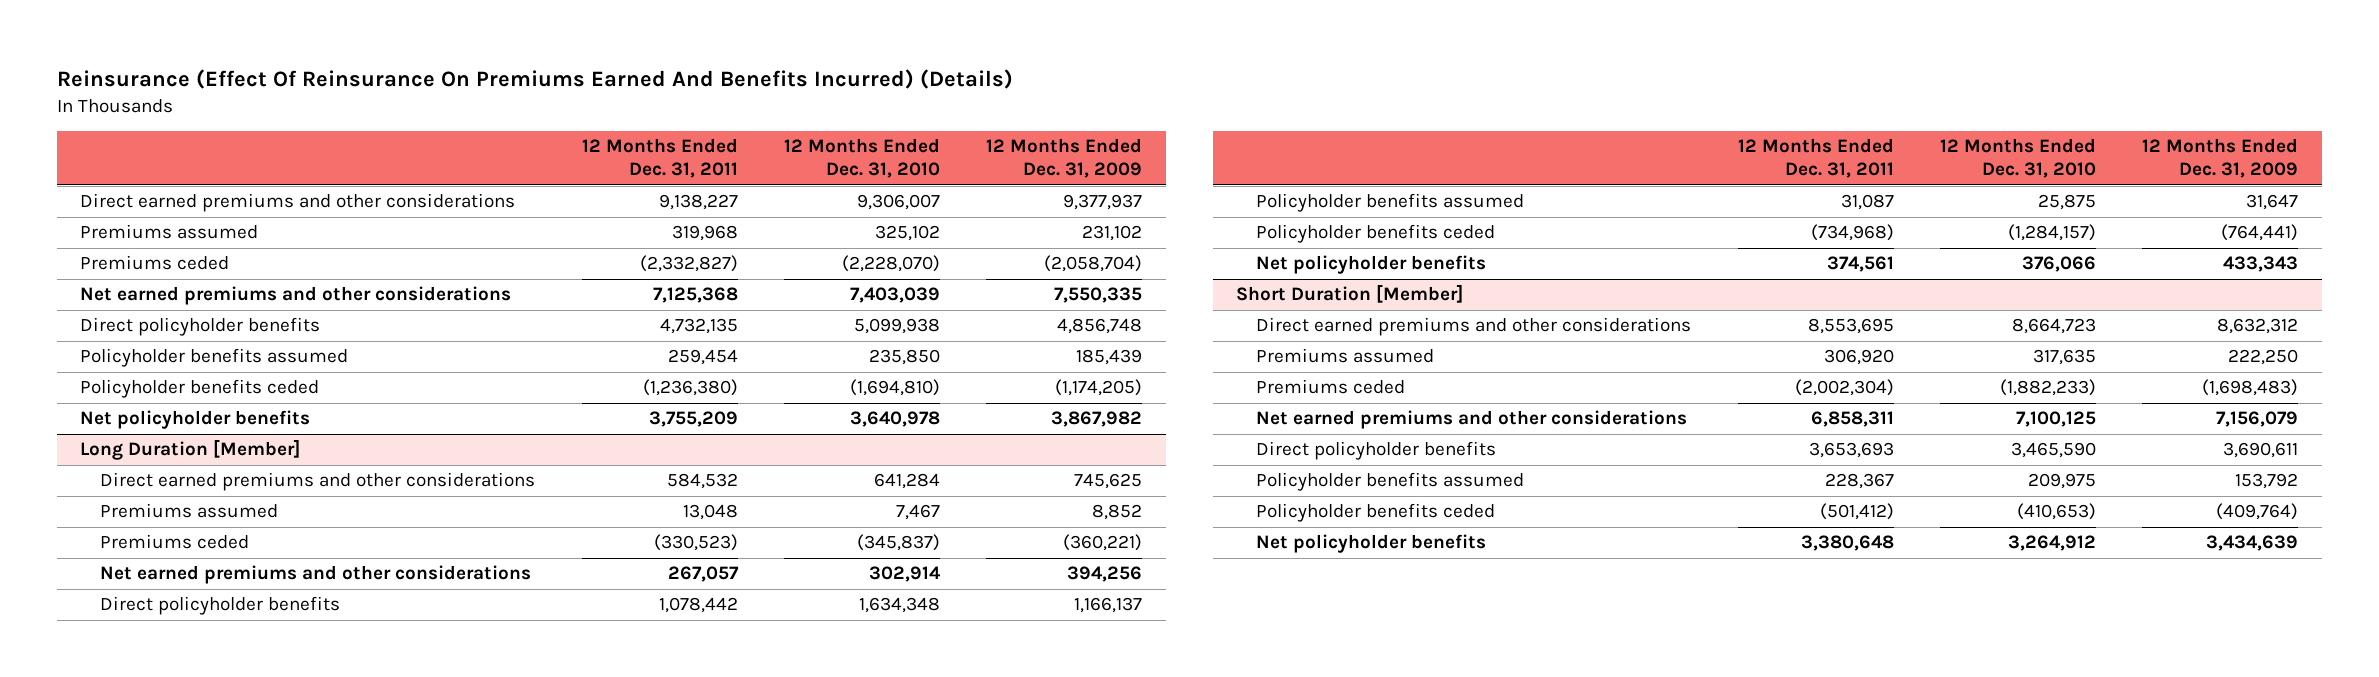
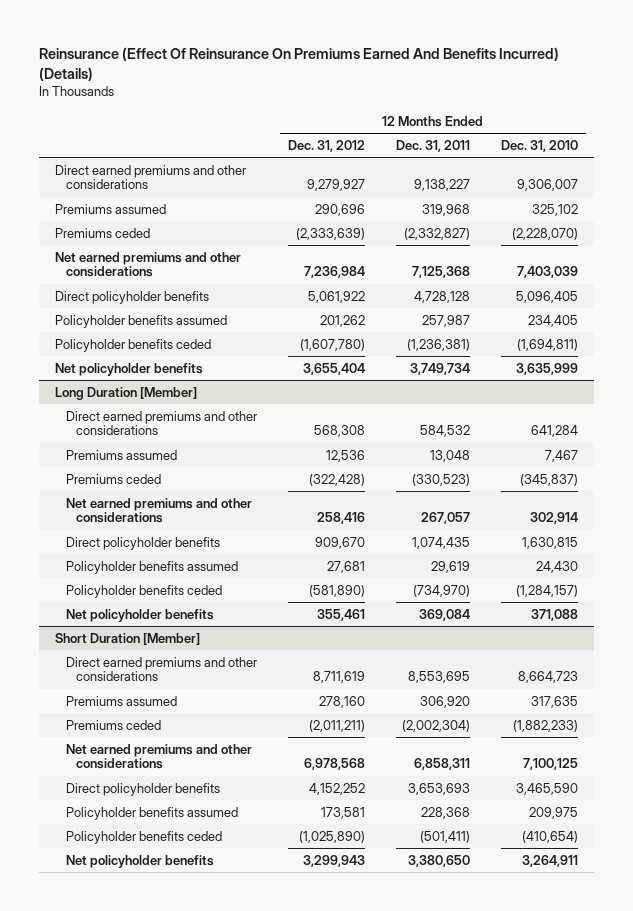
[986,138,1143,179] 12 Months Ended Dec. 31, 2009 -> none
none -> [287,139,365,152] Dec. 31, 2012
[659,318,738,335] 4,732,135 -> [414,290,471,303] 4,728,128
[854,318,941,335] 5,099,938 -> [516,290,579,303] 5,096,405
[667,349,738,366] 259,454 -> [422,314,471,327] 257,987
[869,349,941,366] 235,850 -> [528,314,579,327] 234,405
[642,379,738,397] (1,236,380) -> [407,338,471,351] (1,236,381)
[850,379,941,397] (1,694,810) -> [517,338,579,351] (1,694,811)
[648,411,738,428] 3,755,209 -> [410,362,471,375] 3,749,734
[850,411,941,428] 3,640,978 -> [516,362,579,375] 3,635,999
[658,597,738,614] 1,078,442 -> [412,536,471,549] 1,074,435
[859,597,941,614] 1,634,348 -> [522,536,579,549] 1,630,815
[1840,194,1894,211] 31,087 -> [431,560,471,573] 29,619
[2037,194,2096,211] 25,875 -> [536,560,579,573] 24,430
[1810,224,1894,242] (734,968) -> [413,584,471,597] (734,970)
[1826,256,1894,273] 374,561 -> [419,608,471,621] 369,084
[2021,256,2096,273] 376,066 -> [531,608,579,621] 371,088
[1824,473,1894,490] 228,367 -> [421,806,471,819] 228,368
[1819,503,1894,521] (501,412) -> [420,830,471,843] (501,411)
[2016,503,2096,521] (410,653) -> [522,830,579,843] (410,654)
[1800,535,1894,552] 3,380,648 -> [408,854,471,867] 3,380,650
[2007,535,2096,552] 3,264,912 -> [522,854,579,867] 3,264,911

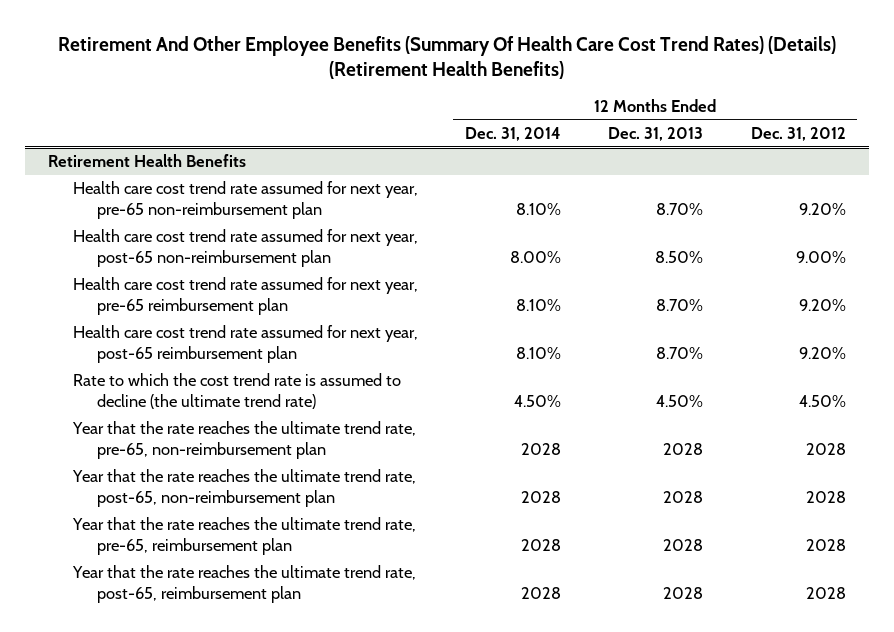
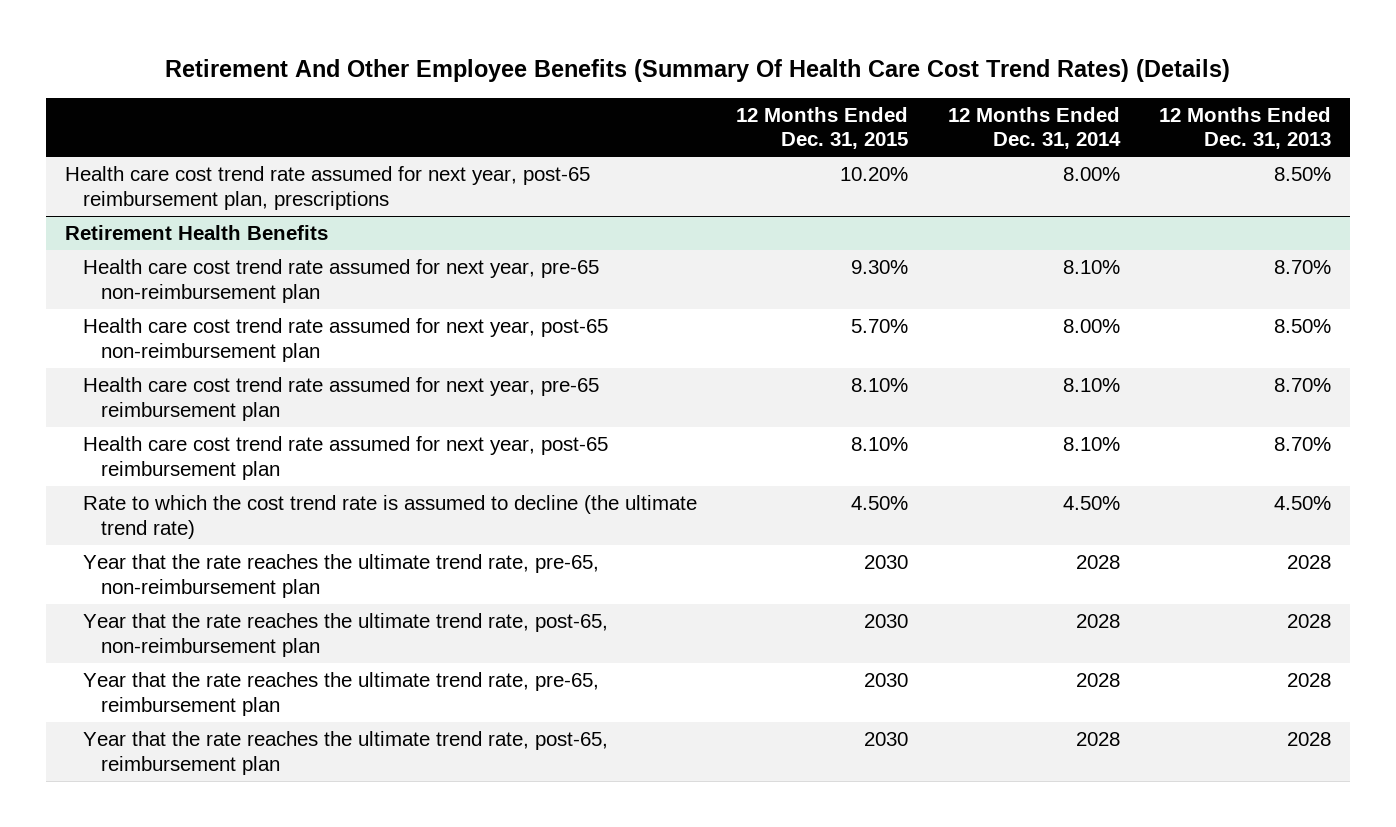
[57,35,836,80] Retirement And Other Employee Benefits (Summary Of Health Care Cost Trend Rates) (Details) (Retirement Health Benefits) -> [165,59,1231,83] Retirement And Other Employee Benefits (Summary Of Health Care Cost Trend Rates) (Details)
[750,127,846,142] Dec. 31, 2012 -> none
none -> [736,106,909,150] 12 Months Ended Dec. 31, 2015
none -> [65,165,591,210] Health care cost trend rate assumed for next year, post-65 reimbursement plan, prescriptions

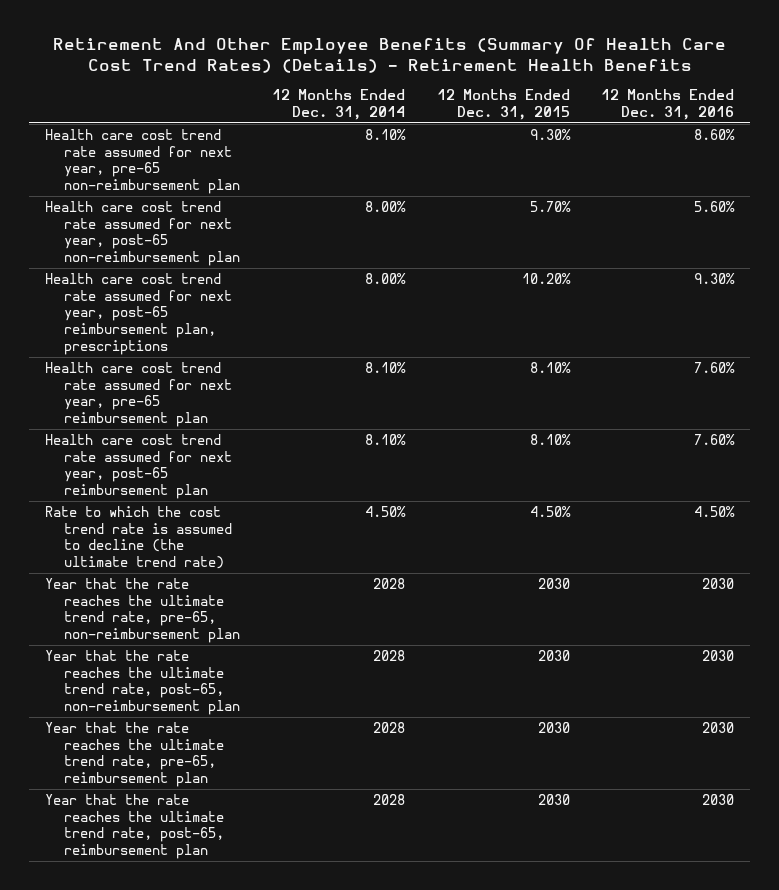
[165,59,1231,83] Retirement And Other Employee Benefits (Summary Of Health Care Cost Trend Rates) (Details) -> [52,37,726,73] Retirement And Other Employee Benefits (Summary Of Health Care Cost Trend Rates) (Details) - Retirement Health Benefits
[1158,106,1331,150] 12 Months Ended Dec. 31, 2013 -> none
none -> [601,89,735,121] 12 Months Ended Dec. 31, 2016
[65,224,329,240] Retirement Health Benefits -> none
[65,165,591,210] Health care cost trend rate assumed for next year, post-65 reimbursement plan, prescriptions -> [44,272,232,356] Health care cost trend rate assumed for next year, post-65 reimbursement plan, prescriptions

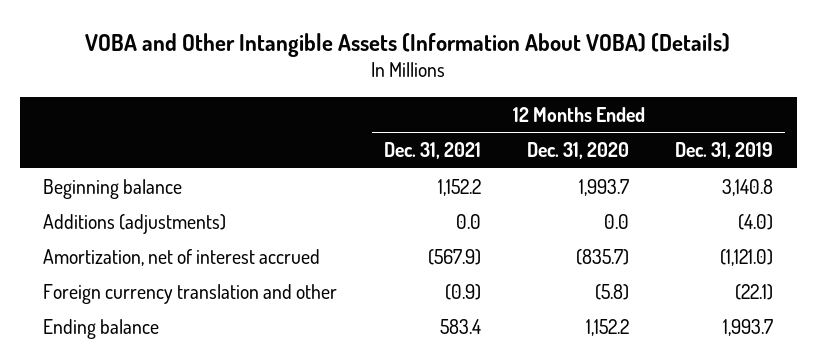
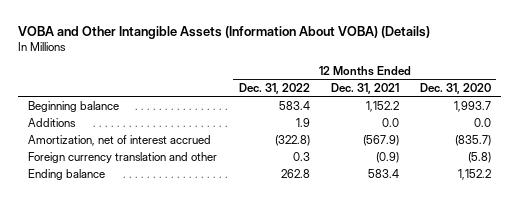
[675,142,774,160] Dec. 31, 2019 -> none
none -> [238,82,310,94] Dec. 31, 2022
[43,213,227,234] Additions (adjustments) -> [28,117,77,127] Additions

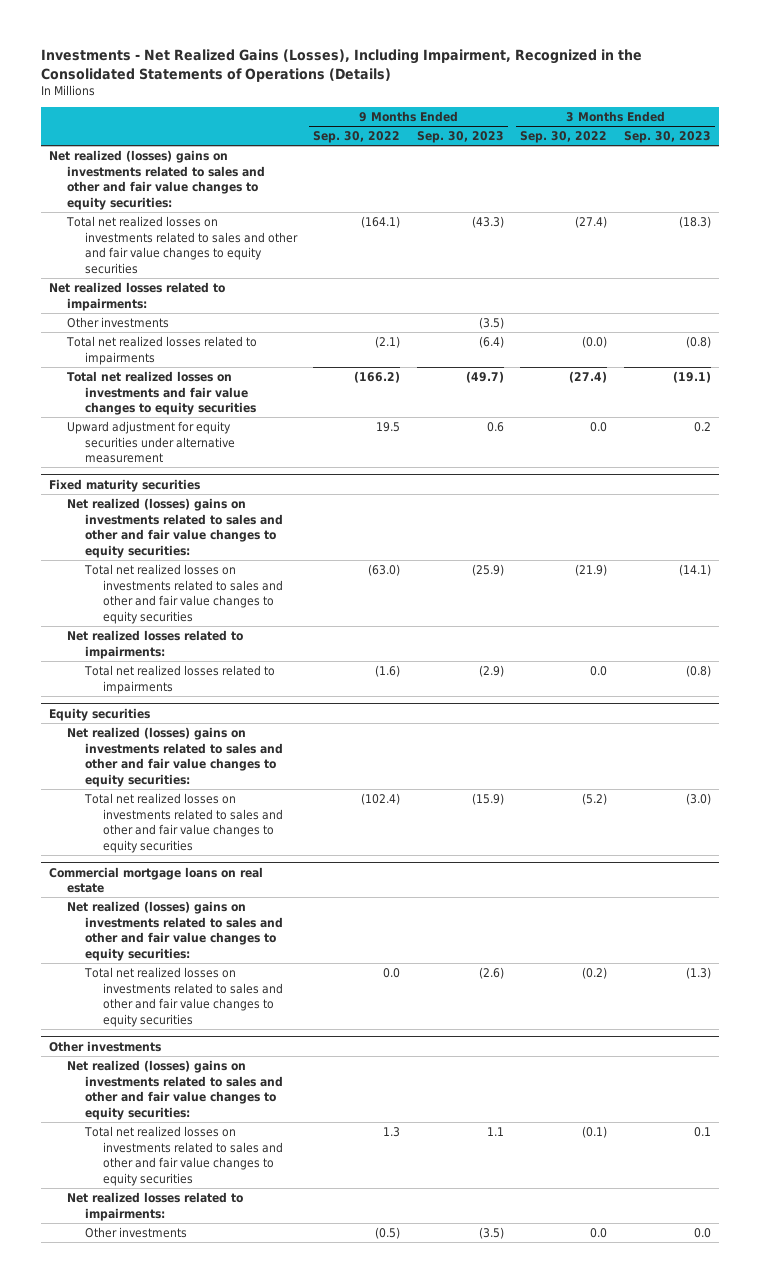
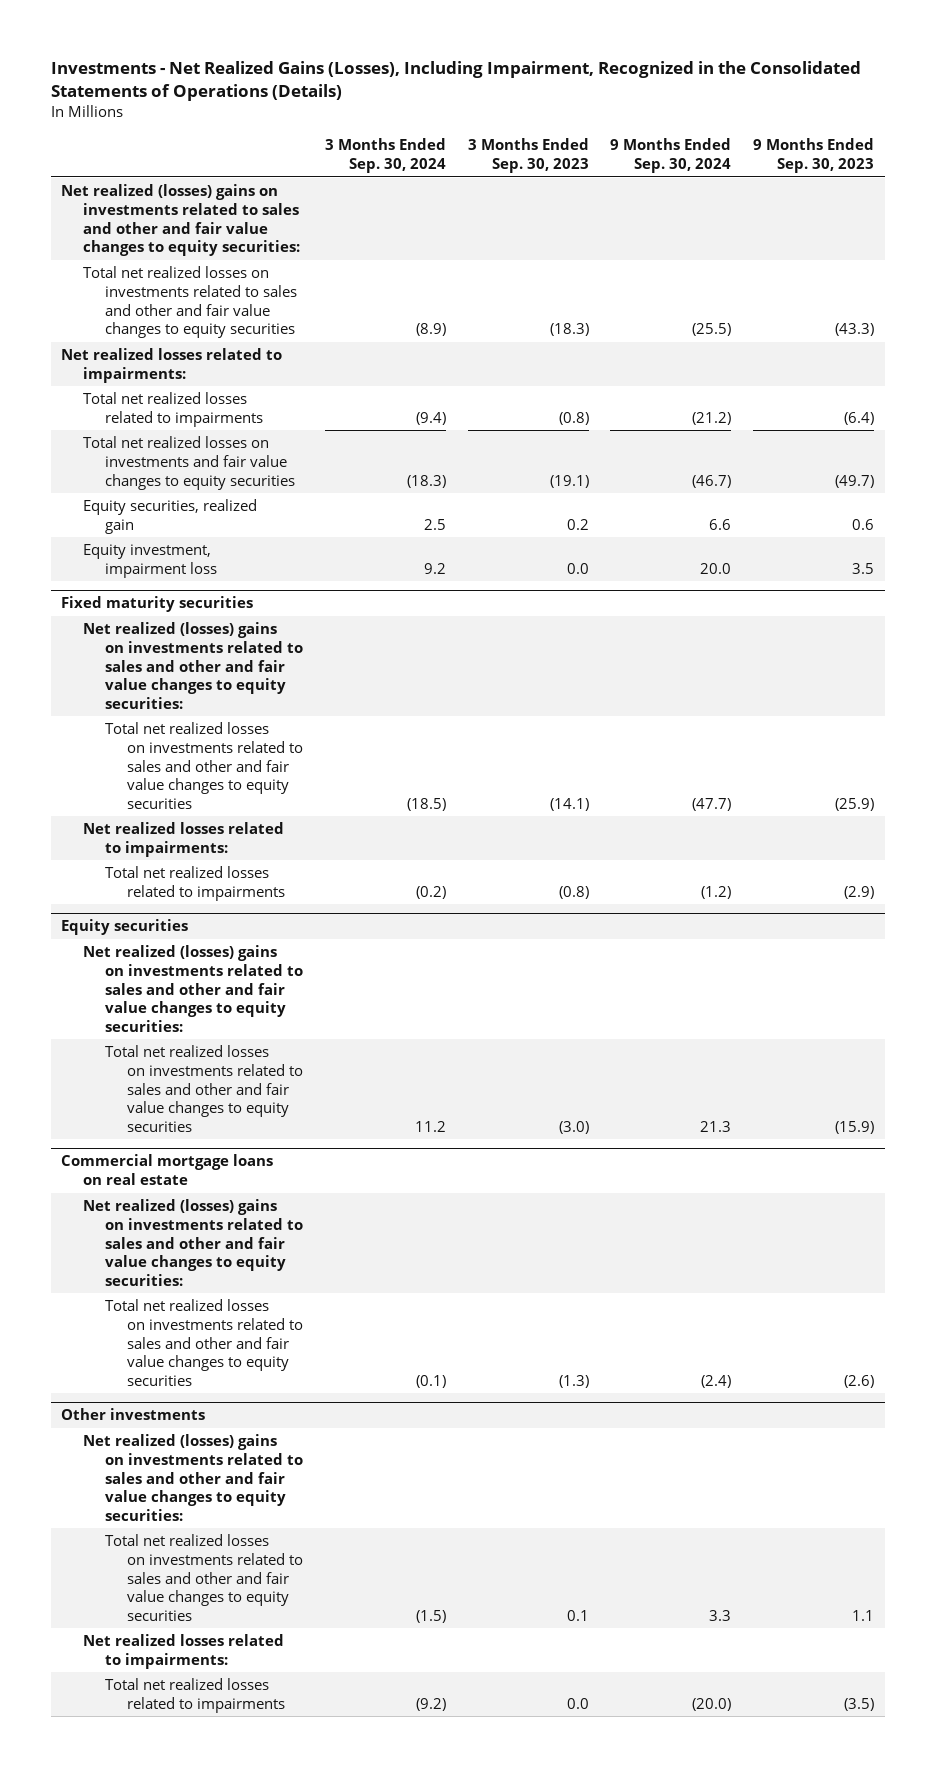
[313,131,401,144] Sep. 30, 2022 -> none
[520,131,608,144] Sep. 30, 2022 -> none
none -> [324,138,446,174] 3 Months Ended Sep. 30, 2024
none -> [610,138,732,174] 9 Months Ended Sep. 30, 2024
[67,316,170,328] Other investments -> none
[67,420,236,464] Upward adjustment for equity securities under alternative measurement -> [83,499,258,534] Equity securities, realized gain
none -> [83,544,218,578] Equity investment, impairment loss
[85,1226,188,1238] Other investments -> none
none -> [105,1678,286,1713] Total net realized losses related to impairments

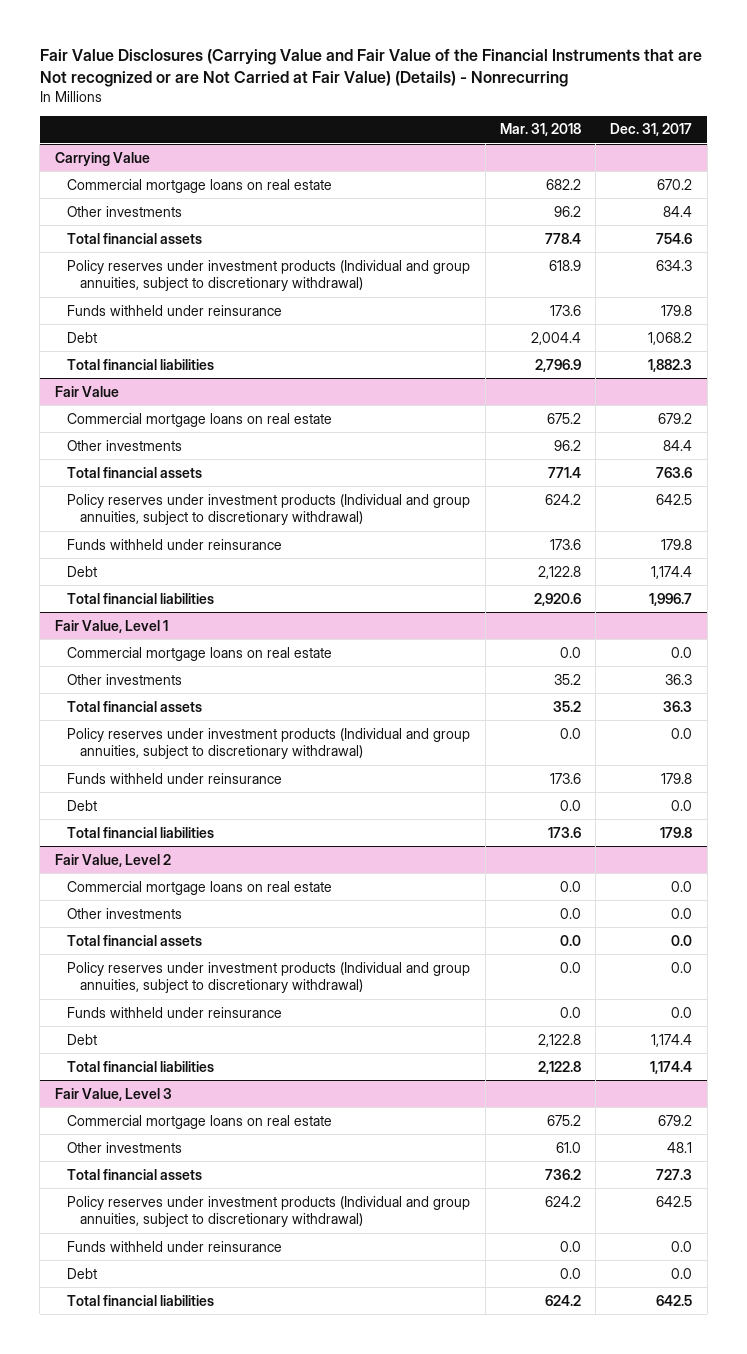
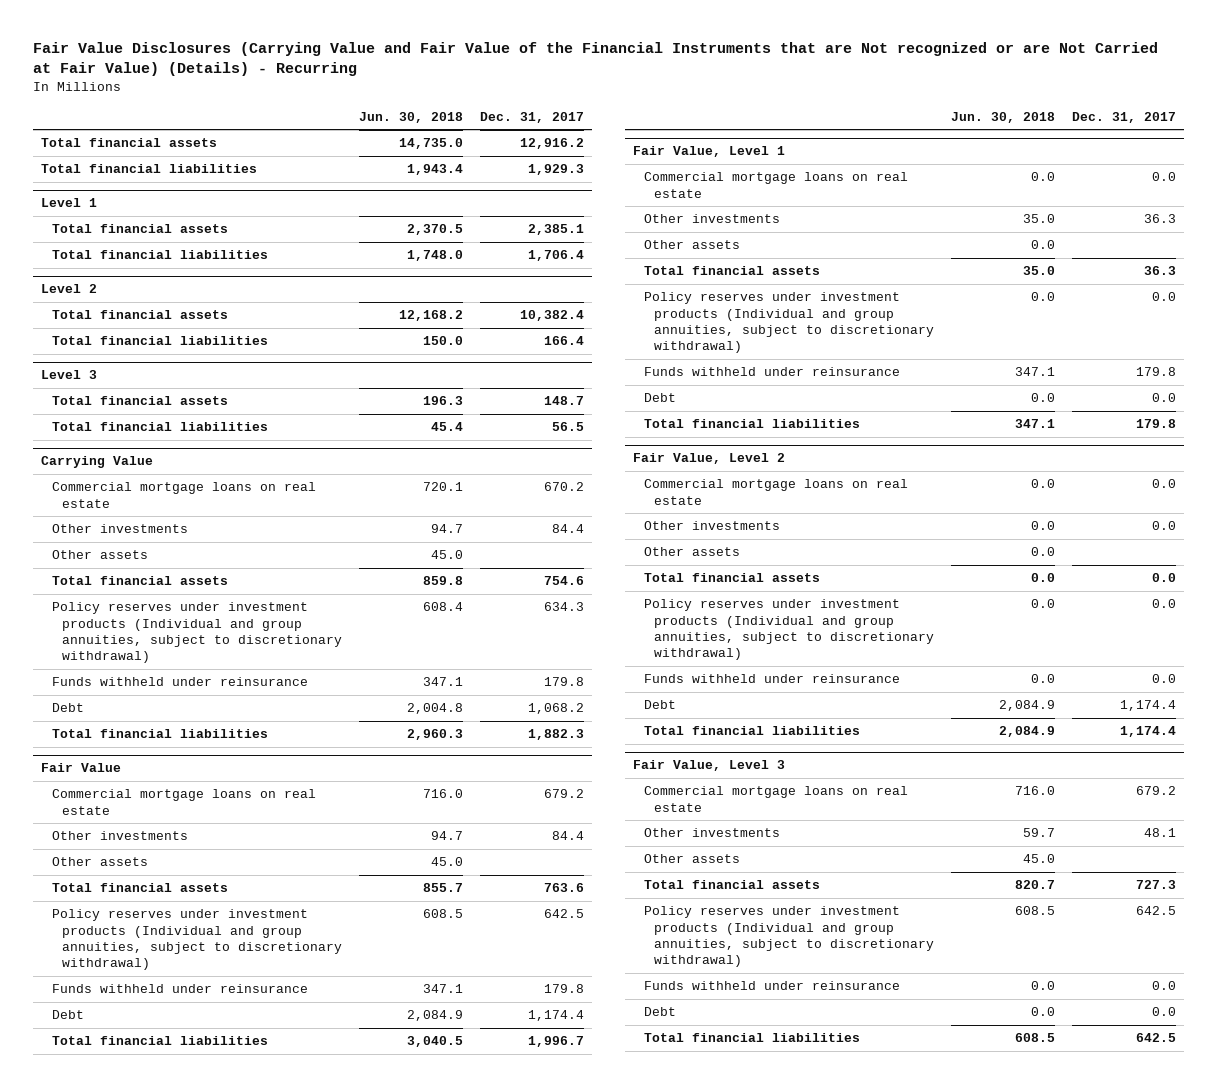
[39,49,702,88] Fair Value Disclosures (Carrying Value and Fair Value of the Financial Instruments that are Not recognized or are Not Carried at Fair Value) (Details) - Nonrecurring -> [32,41,1158,76] Fair Value Disclosures (Carrying Value and Fair Value of the Financial Instruments that are Not recognized or are Not Carried at Fair Value) (Details) - Recurring
[499,123,581,137] Mar. 31, 2018 -> none
none -> [359,111,464,123] Jun. 30, 2018
none -> [41,138,218,148] Total financial assets
none -> [41,164,258,174] Total financial liabilities
none -> [41,198,98,208] Level 1
none -> [51,224,228,234] Total financial assets
none -> [51,250,268,260] Total financial liabilities
none -> [41,284,98,294] Level 2
none -> [51,310,228,320] Total financial assets
none -> [51,336,268,346] Total financial liabilities
none -> [41,370,98,380] Level 3
none -> [51,396,228,406] Total financial assets
none -> [51,422,268,432] Total financial liabilities
none -> [51,550,148,560] Other assets
none -> [51,857,148,867] Other assets
none -> [643,240,740,250] Other assets
none -> [643,547,740,557] Other assets
none -> [643,854,740,864] Other assets

